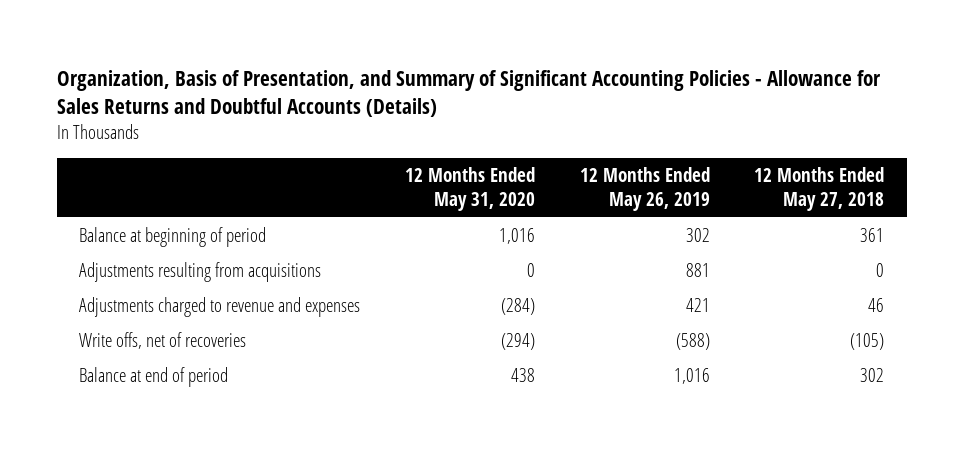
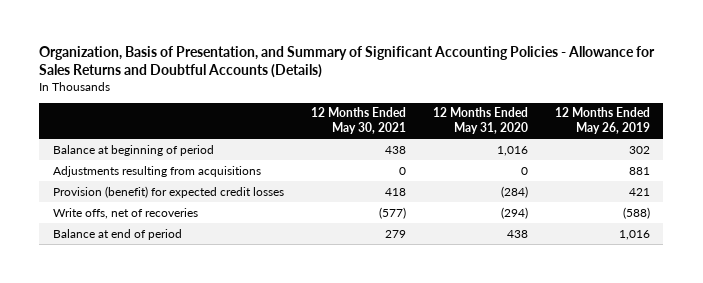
[754,166,885,211] 12 Months Ended May 27, 2018 -> none
none -> [310,107,406,134] 12 Months Ended May 30, 2021
[79,297,361,318] Adjustments charged to revenue and expenses -> [52,185,284,198] Provision (benefit) for expected credit losses

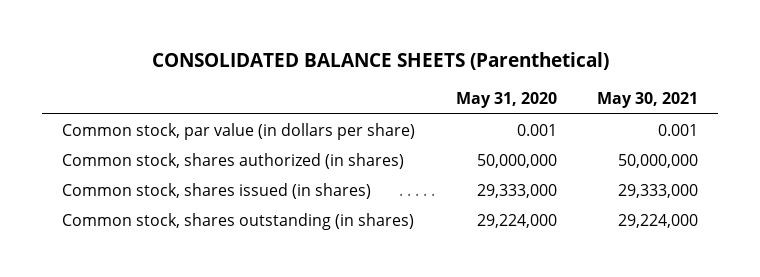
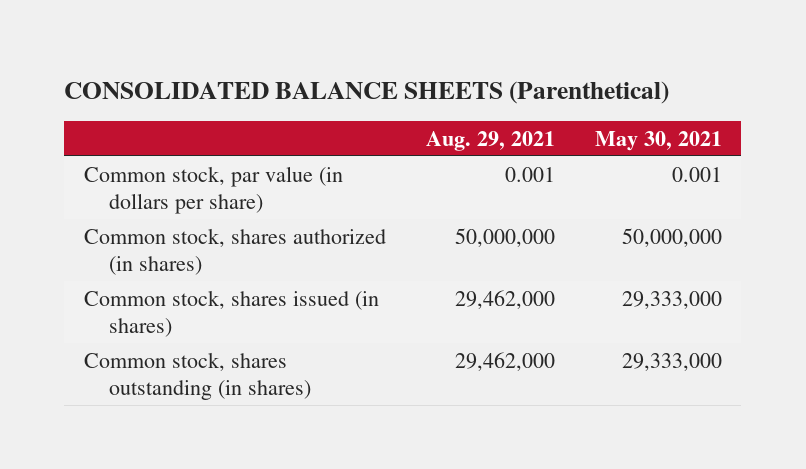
[455,92,557,109] May 31, 2020 -> none
none -> [425,130,555,151] Aug. 29, 2021
[617,213,698,228] 29,224,000 -> [621,352,722,371] 29,333,000

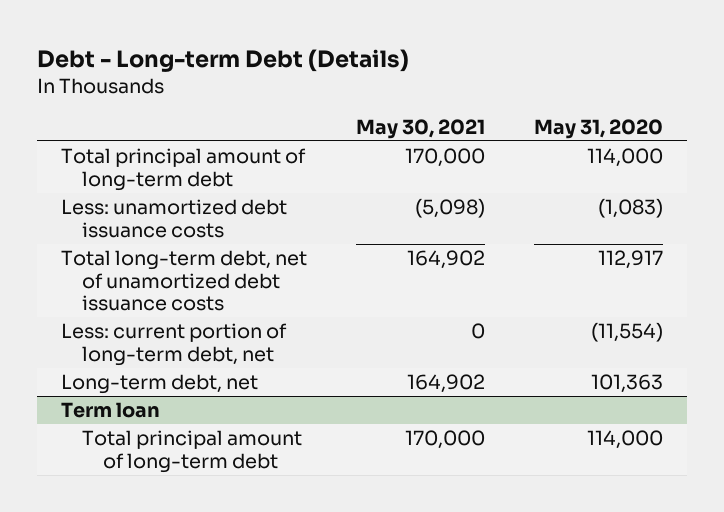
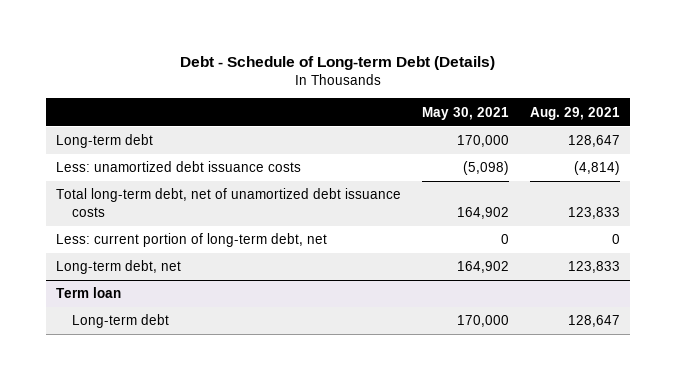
[36,48,409,72] Debt - Long-term Debt (Details) -> [179,55,495,70] Debt - Schedule of Long-term Debt (Details)
[533,118,663,139] May 31, 2020 -> none
none -> [529,106,620,120] Aug. 29, 2021
[61,148,307,191] Total principal amount of long-term debt -> [56,134,154,149] Long-term debt
[81,430,302,473] Total principal amount of long-term debt -> [72,314,170,329] Long-term debt

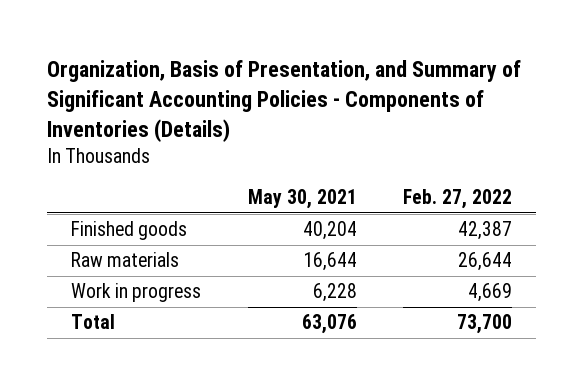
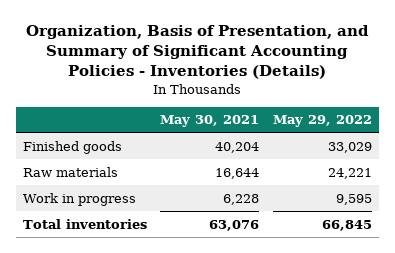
[47,60,522,143] Organization, Basis of Presentation, and Summary of Significant Accounting Policies - Components of Inventories (Details) -> [26,24,370,80] Organization, Basis of Presentation, and Summary of Significant Accounting Policies - Inventories (Details)
[403,189,513,210] Feb. 27, 2022 -> none
none -> [273,115,373,128] May 29, 2022
[70,314,115,330] Total -> [22,218,147,229] Total inventories

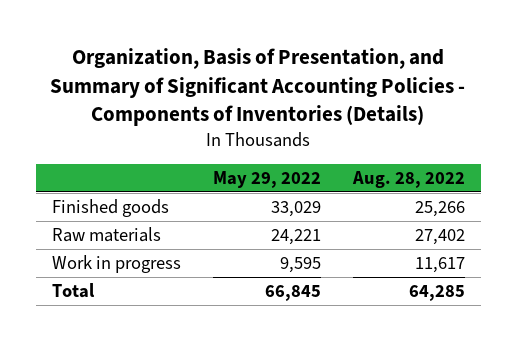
[26,24,370,80] Organization, Basis of Presentation, and Summary of Significant Accounting Policies - Inventories (Details) -> [50,48,466,127] Organization, Basis of Presentation, and Summary of Significant Accounting Policies - Components of Inventories (Details)
[160,115,260,128] May 30, 2021 -> none
none -> [351,170,465,188] Aug. 28, 2022
[22,218,147,229] Total inventories -> [51,282,95,298] Total

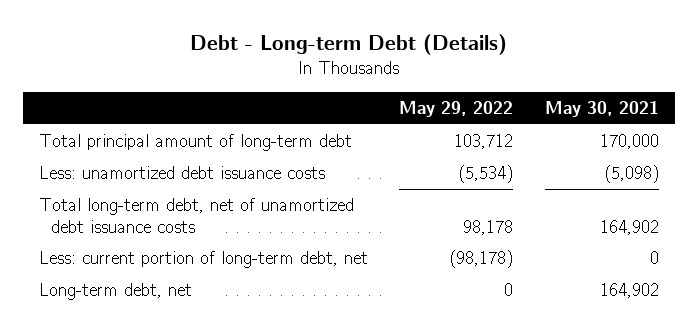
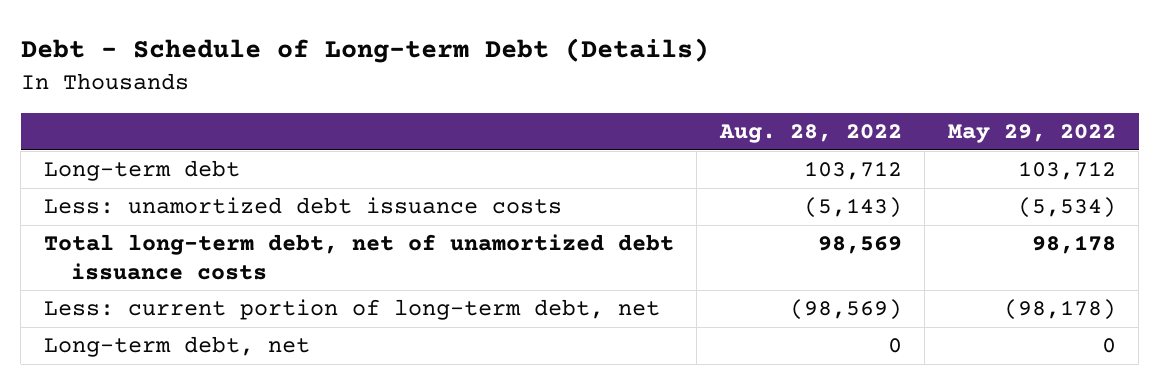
[189,34,507,56] Debt - Long-term Debt (Details) -> [20,38,709,64] Debt - Schedule of Long-term Debt (Details)
[545,101,660,118] May 30, 2021 -> none
none -> [718,124,902,144] Aug. 28, 2022
[38,134,352,152] Total principal amount of long-term debt -> [43,160,240,182] Long-term debt

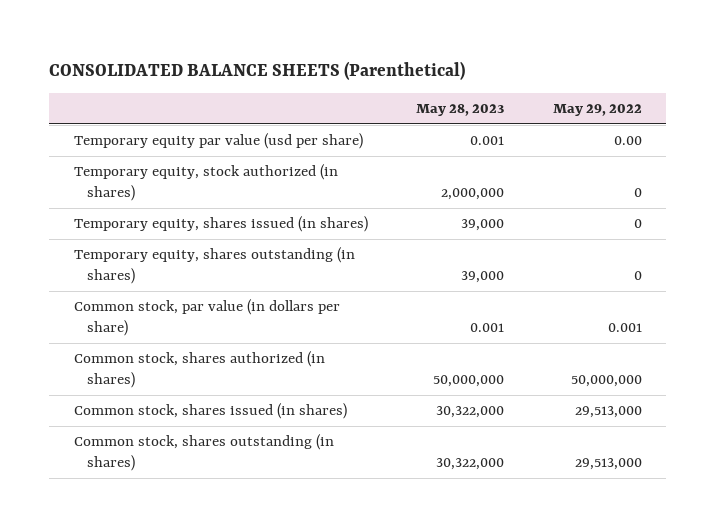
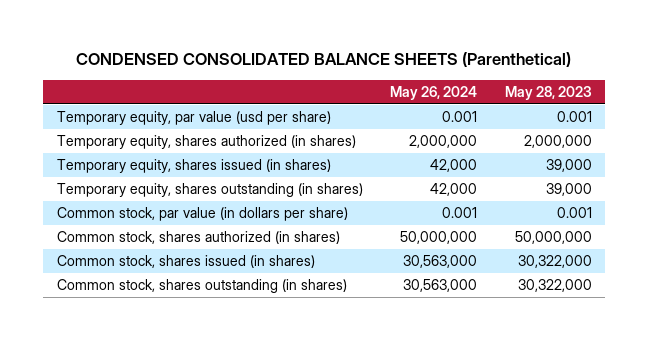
[49,60,466,80] CONSOLIDATED BALANCE SHEETS (Parenthetical) -> [76,52,572,68] CONDENSED CONSOLIDATED BALANCE SHEETS (Parenthetical)
[553,104,643,117] May 29, 2022 -> none
none -> [390,85,478,100] May 26, 2024
[73,133,363,150] Temporary equity par value (usd per share) -> [56,111,331,126] Temporary equity, par value (usd per share)
[73,164,338,202] Temporary equity, stock authorized (in shares) -> [56,135,356,150] Temporary equity, shares authorized (in shares)

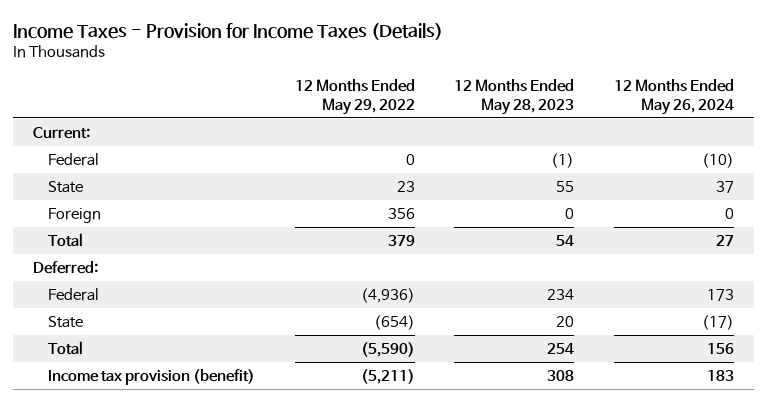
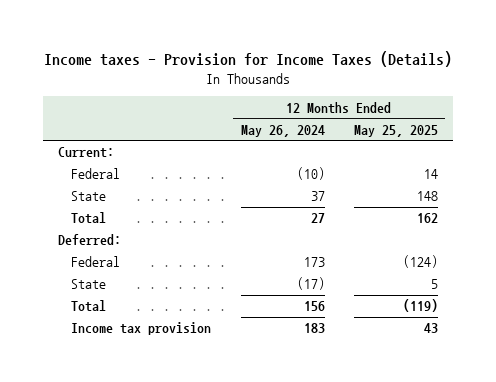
[13,22,444,40] Income Taxes - Provision for Income Taxes (Details) -> [43,51,452,68] Income taxes - Provision for Income Taxes (Details)
[294,78,415,115] 12 Months Ended May 29, 2022 -> none
[454,78,575,115] 12 Months Ended May 28, 2023 -> none
none -> [354,124,439,137] May 25, 2025
[48,207,102,223] Foreign -> none
[48,368,256,385] Income tax provision (benefit) -> [71,322,212,336] Income tax provision

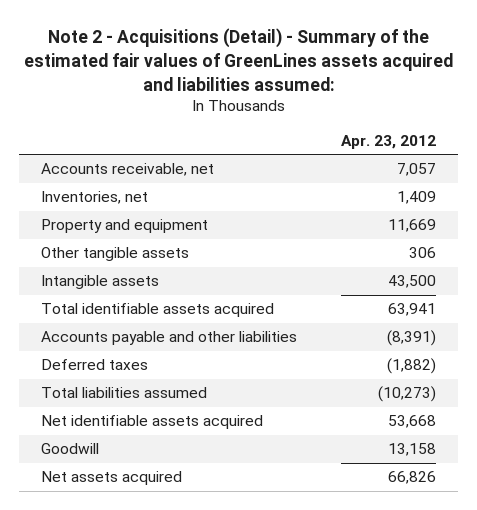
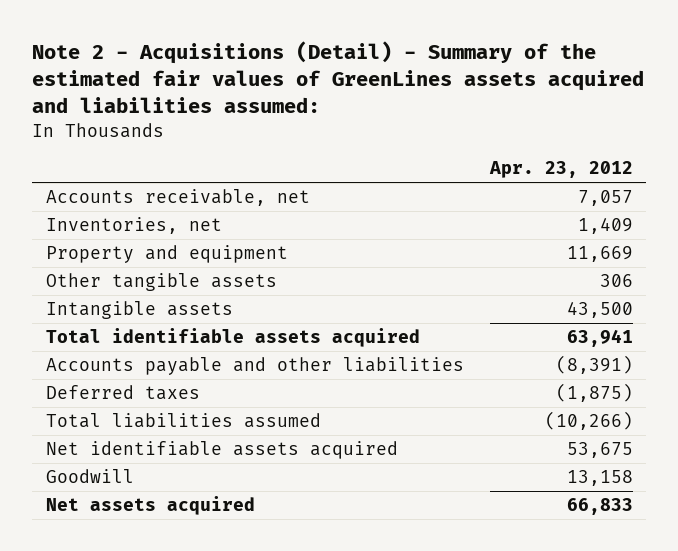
[387,358,437,375] (1,882) -> [555,383,633,403] (1,875)
[378,386,437,403] (10,273) -> [544,411,633,431] (10,266)
[388,415,437,429] 53,668 -> [566,442,633,459] 53,675
[388,471,437,485] 66,826 -> [566,498,633,516] 66,833

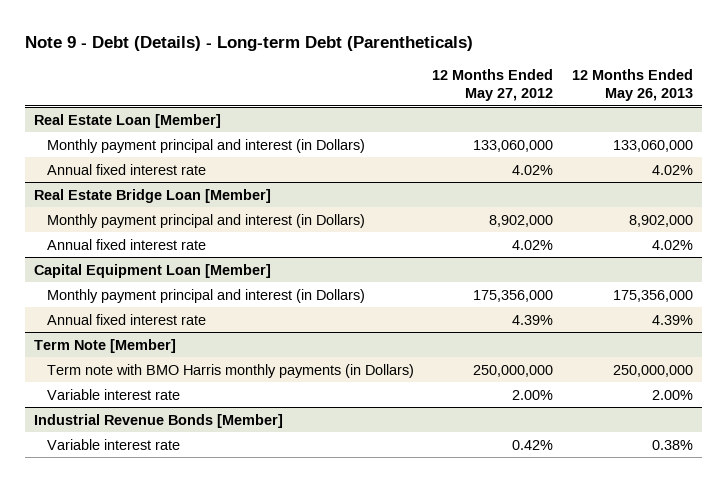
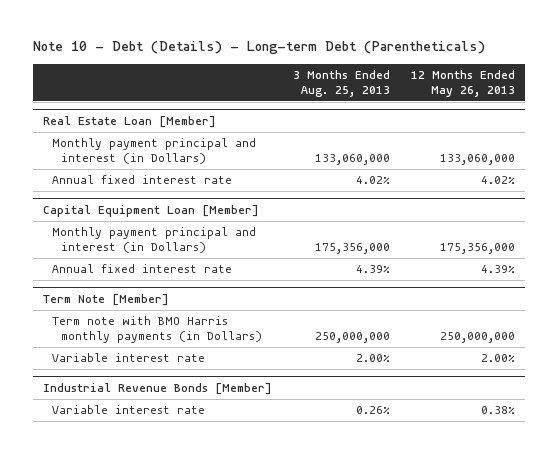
[24,35,473,51] Note 9 - Debt (Details) - Long-term Debt (Parentheticals) -> [32,41,485,55] Note 10 - Debt (Details) - Long-term Debt (Parentheticals)
[432,69,554,102] 12 Months Ended May 27, 2012 -> none
none -> [293,69,391,97] 3 Months Ended Aug. 25, 2013
[34,188,272,203] Real Estate Bridge Loan [Member] -> none
[47,213,366,228] Monthly payment principal and interest (in Dollars) -> none
[47,238,207,250] Annual fixed interest rate -> none

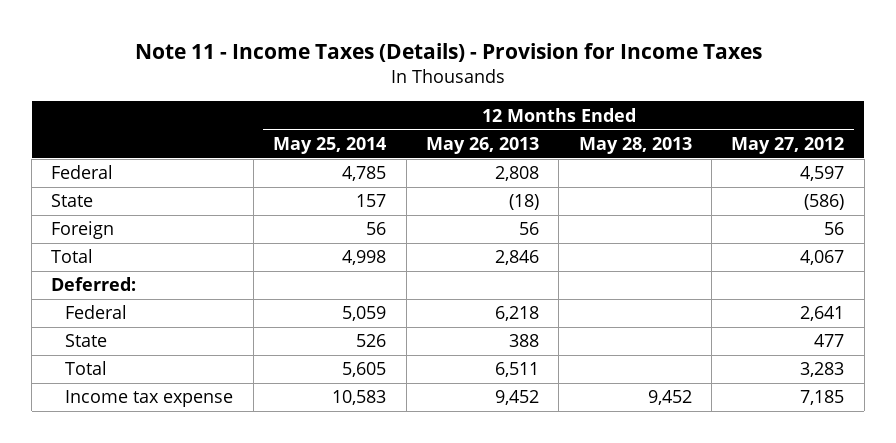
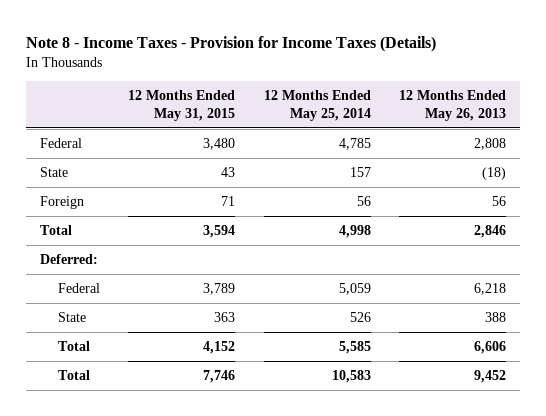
[134,43,762,63] Note 11 - Income Taxes (Details) - Provision for Income Taxes -> [25,35,436,52] Note 8 - Income Taxes - Provision for Income Taxes (Details)
[578,136,692,154] May 28, 2013 -> none
[731,136,845,154] May 27, 2012 -> none
none -> [128,89,236,121] 12 Months Ended May 31, 2015
[342,362,387,378] 5,605 -> [338,340,371,354] 5,585
[494,362,539,378] 6,511 -> [473,340,506,354] 6,606
[65,390,234,408] Income tax expense -> [58,369,91,380] Total

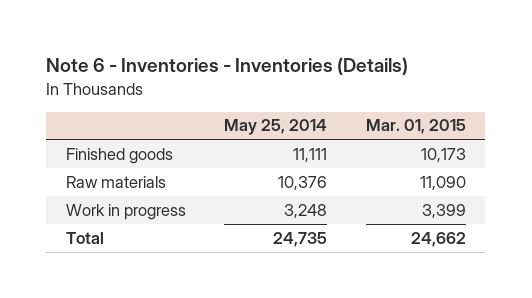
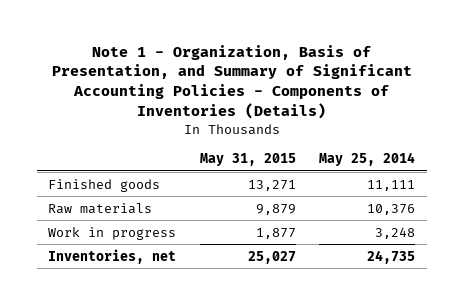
[46,57,409,76] Note 6 - Inventories - Inventories (Details) -> [51,44,412,120] Note 1 - Organization, Basis of Presentation, and Summary of Significant Accounting Policies - Components of Inventories (Details)
[366,119,467,135] Mar. 01, 2015 -> none
none -> [199,152,296,166] May 31, 2015
[65,231,104,244] Total -> [48,248,177,264] Inventories, net

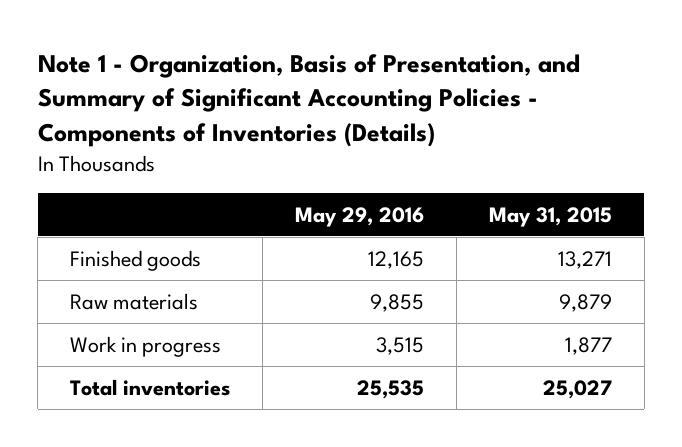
[319,151,416,166] May 25, 2014 -> none
none -> [295,206,425,227] May 29, 2016
[48,248,177,264] Inventories, net -> [70,378,231,396] Total inventories

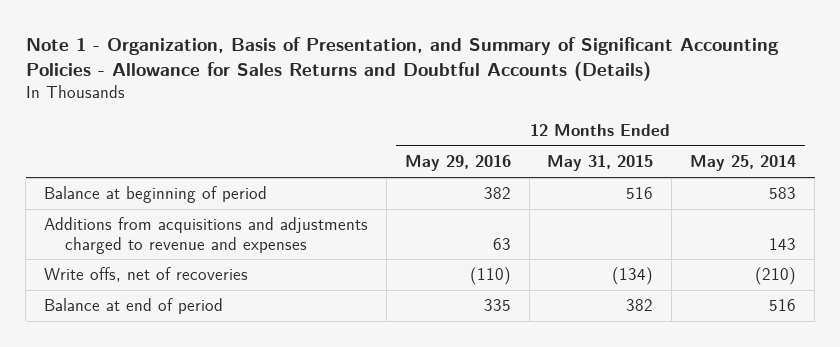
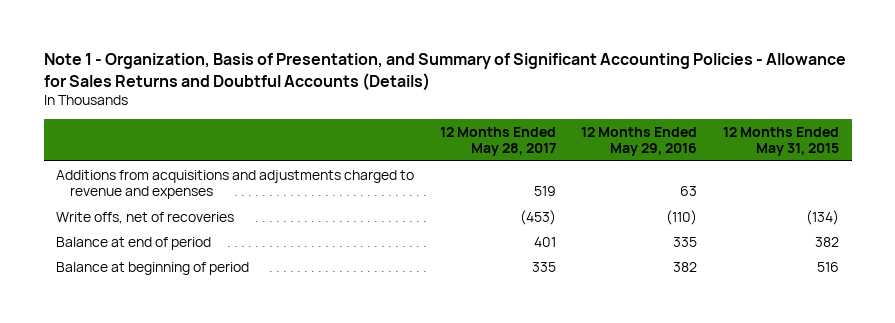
[690,155,797,172] May 25, 2014 -> none
none -> [439,126,556,157] 12 Months Ended May 28, 2017
[43,186,267,204] Balance at beginning of period -> [56,261,250,275] Balance at beginning of period

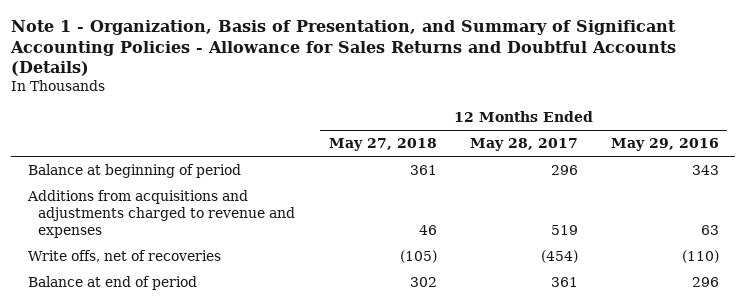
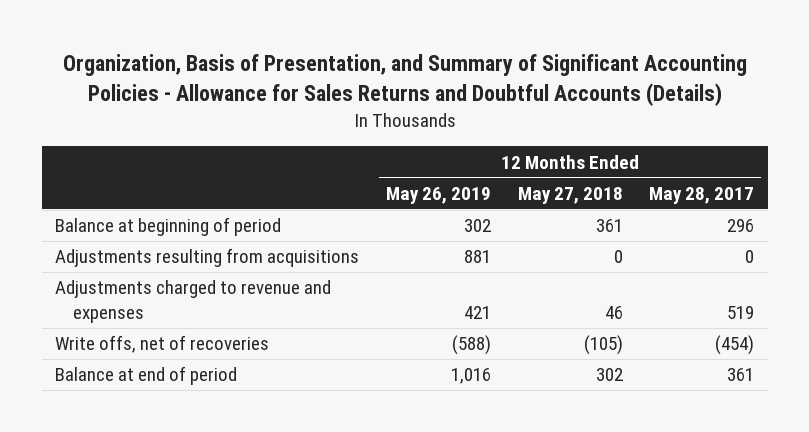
[10,19,677,77] Note 1 - Organization, Basis of Presentation, and Summary of Significant Accounting Policies - Allowance for Sales Returns and Doubtful Accounts (Details) -> [62,54,747,107] Organization, Basis of Presentation, and Summary of Significant Accounting Policies - Allowance for Sales Returns and Doubtful Accounts (Details)
[610,138,719,152] May 29, 2016 -> none
none -> [385,186,491,204] May 26, 2019
none -> [55,248,360,268] Adjustments resulting from acquisitions
[26,189,296,238] Additions from acquisitions and adjustments charged to revenue and expenses -> [55,280,332,323] Adjustments charged to revenue and expenses

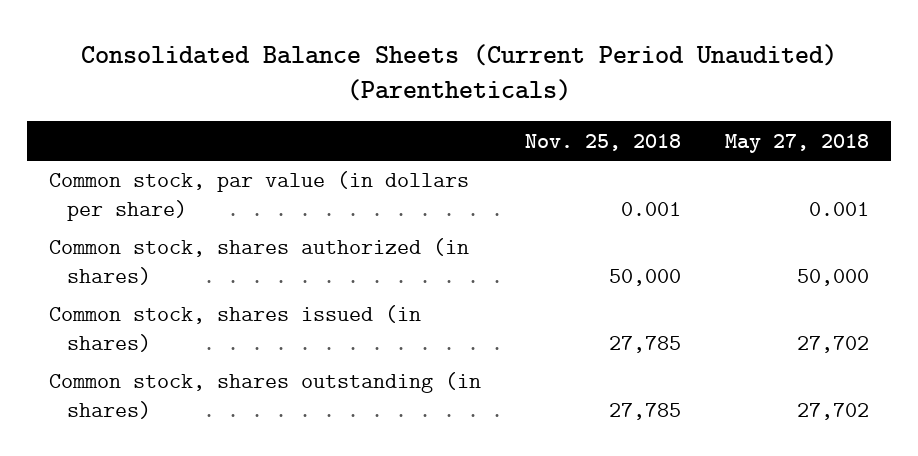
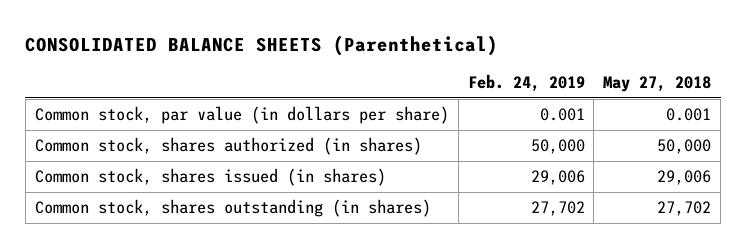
[81,43,838,102] Consolidated Balance Sheets (Current Period Unaudited) (Parentheticals) -> [25,34,499,56] CONSOLIDATED BALANCE SHEETS (Parenthetical)
[525,133,682,151] Nov. 25, 2018 -> none
none -> [467,74,585,93] Feb. 24, 2019
[797,335,870,353] 27,702 -> [657,170,712,186] 29,006

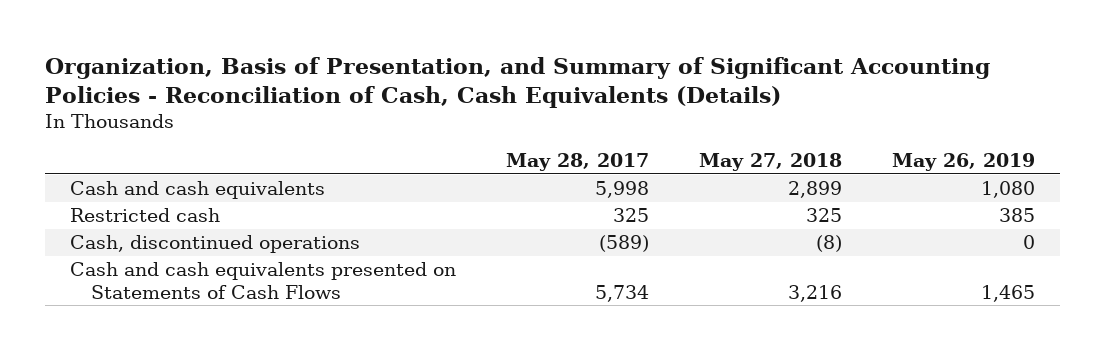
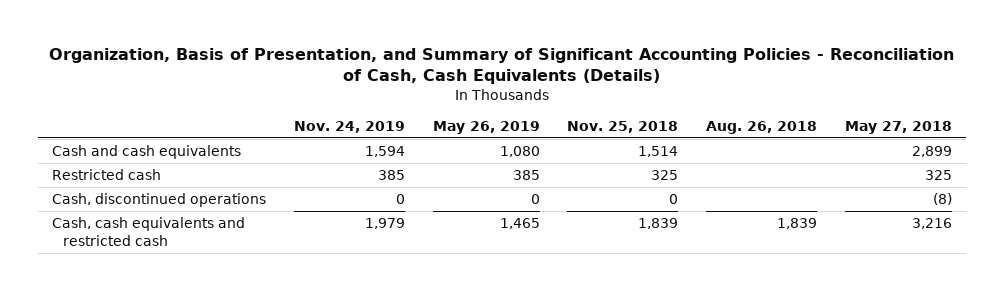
[506,152,650,171] May 28, 2017 -> none
none -> [293,120,405,133] Nov. 24, 2019
none -> [567,120,679,133] Nov. 25, 2018
none -> [705,120,817,134] Aug. 26, 2018
[70,262,457,299] Cash and cash equivalents presented on Statements of Cash Flows -> [52,217,246,246] Cash, cash equivalents and restricted cash

